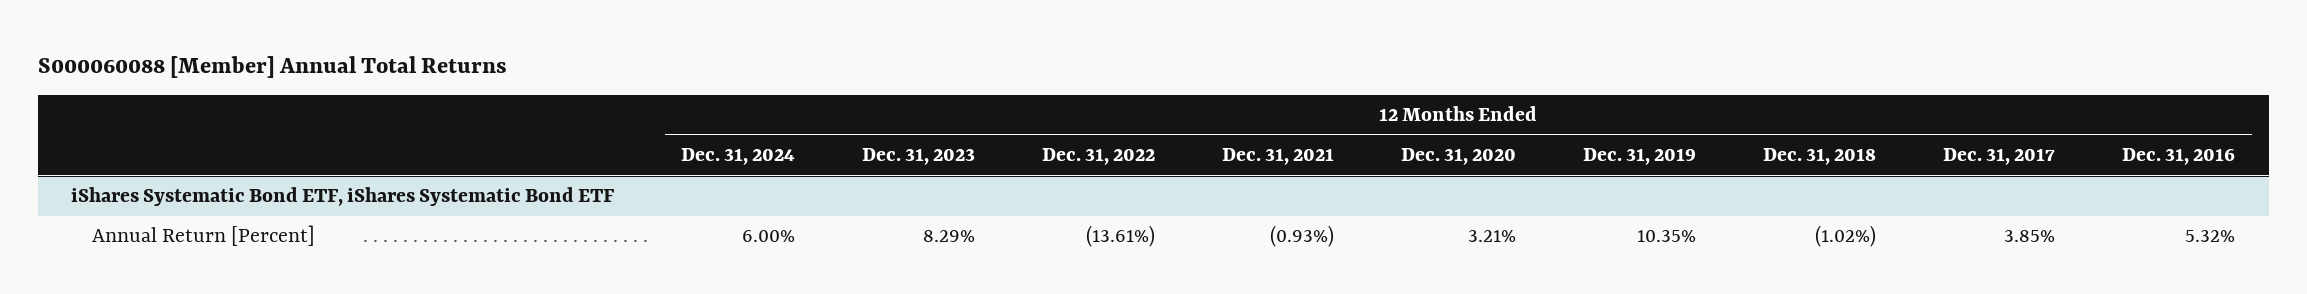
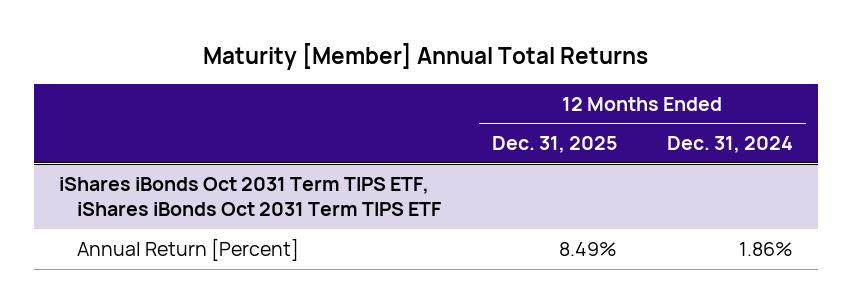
[37,55,507,78] S000060088 [Member] Annual Total Returns -> [203,43,649,71] Maturity [Member] Annual Total Returns
[862,148,976,166] Dec. 31, 2023 -> none
[1042,148,1156,166] Dec. 31, 2022 -> none
[1222,148,1335,166] Dec. 31, 2021 -> none
[1401,148,1517,166] Dec. 31, 2020 -> none
[1583,148,1697,166] Dec. 31, 2019 -> none
[1763,148,1877,166] Dec. 31, 2018 -> none
[1943,148,2056,166] Dec. 31, 2017 -> none
[2122,148,2236,166] Dec. 31, 2016 -> none
none -> [491,136,617,154] Dec. 31, 2025
[71,187,615,207] iShares Systematic Bond ETF, iShares Systematic Bond ETF -> none
none -> [58,176,442,217] iShares iBonds Oct 2031 Term TIPS ETF, iShares iBonds Oct 2031 Term TIPS ETF
[742,230,796,243] 6.00% -> [739,241,794,256] 1.86%

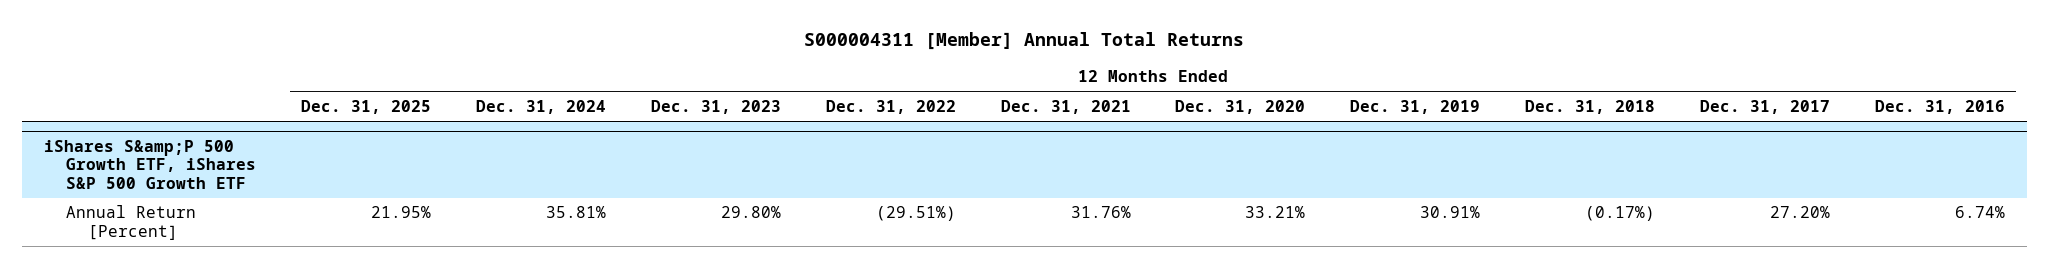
[203,43,649,71] Maturity [Member] Annual Total Returns -> [804,32,1245,51] S000004311 [Member] Annual Total Returns
none -> [650,100,781,115] Dec. 31, 2023
none -> [825,100,956,115] Dec. 31, 2022
none -> [1000,100,1131,115] Dec. 31, 2021
none -> [1175,100,1306,115] Dec. 31, 2020
none -> [1350,100,1481,115] Dec. 31, 2019
none -> [1525,100,1656,115] Dec. 31, 2018
none -> [1700,100,1831,115] Dec. 31, 2017
none -> [1874,100,2005,115] Dec. 31, 2016
[58,176,442,217] iShares iBonds Oct 2031 Term TIPS ETF, iShares iBonds Oct 2031 Term TIPS ETF -> none
none -> [44,139,257,189] iShares S&amp;P 500 Growth ETF, iShares S&P 500 Growth ETF
[558,241,617,256] 8.49% -> [371,206,432,219] 21.95%
[739,241,794,256] 1.86% -> [545,206,606,219] 35.81%

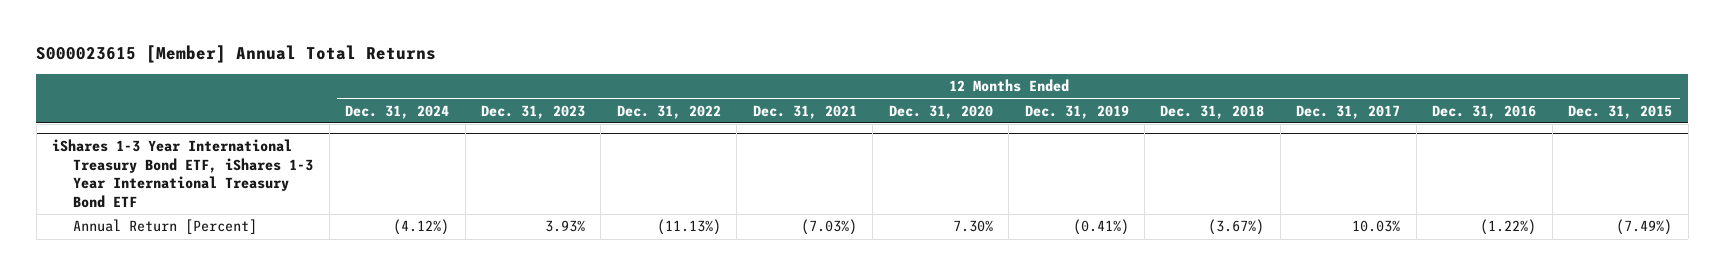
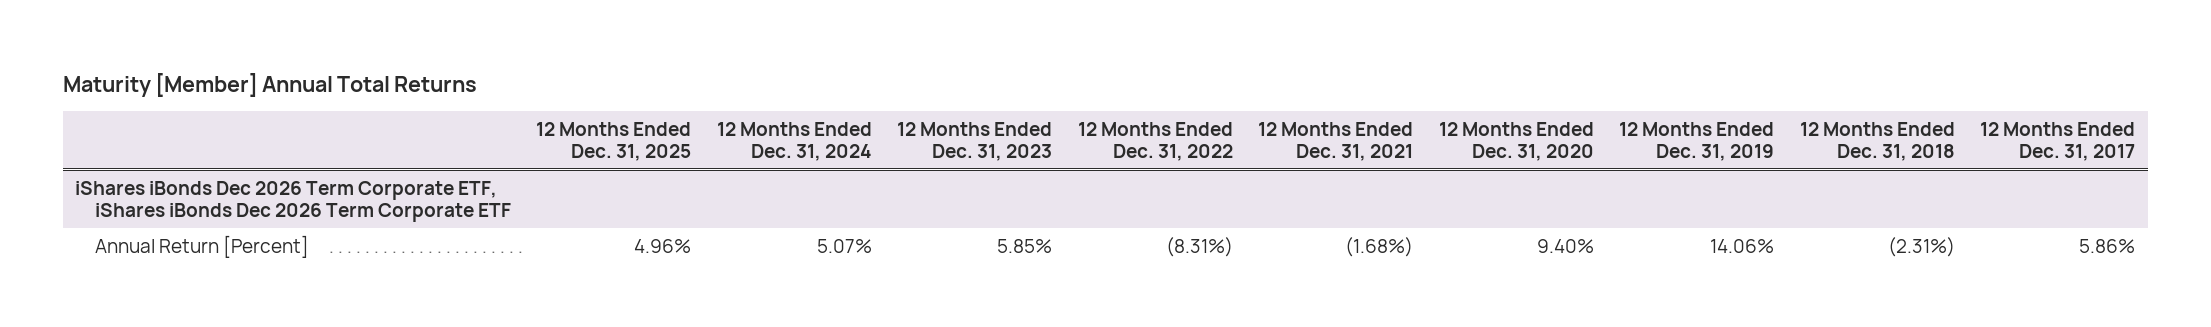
[36,45,437,64] S000023615 [Member] Annual Total Returns -> [62,72,477,97] Maturity [Member] Annual Total Returns
[1432,104,1537,119] Dec. 31, 2016 -> none
[1568,104,1673,119] Dec. 31, 2015 -> none
none -> [536,121,692,161] 12 Months Ended Dec. 31, 2025
[52,138,314,209] iShares 1-3 Year International Treasury Bond ETF, iShares 1-3 Year International Treasury Bond ETF -> none
none -> [75,180,511,222] iShares iBonds Dec 2026 Term Corporate ETF, iShares iBonds Dec 2026 Term Corporate ETF
[393,219,450,236] (4.12%) -> [816,238,872,253] 5.07%
[544,220,585,233] 3.93% -> [997,238,1053,253] 5.85%
[656,219,721,236] (11.13%) -> [1165,236,1233,257] (8.31%)
[800,219,857,236] (7.03%) -> [1345,236,1414,257] (1.68%)
[952,220,993,233] 7.30% -> [1536,238,1594,253] 9.40%
[1072,219,1129,236] (0.41%) -> [1710,238,1775,253] 14.06%
[1208,219,1265,236] (3.67%) -> [1887,236,1955,257] (2.31%)
[1352,220,1401,233] 10.03% -> [2079,238,2136,253] 5.86%

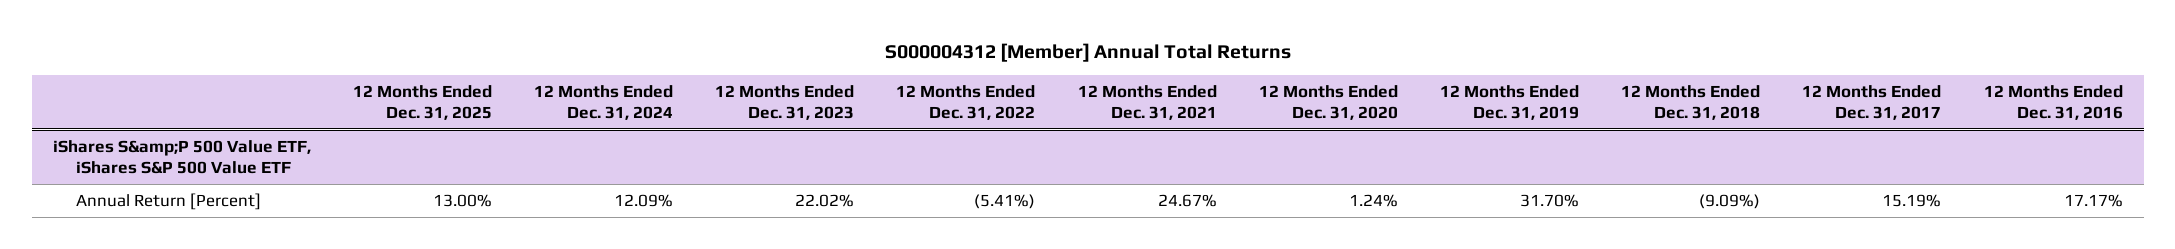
[62,72,477,97] Maturity [Member] Annual Total Returns -> [884,42,1291,62] S000004312 [Member] Annual Total Returns
none -> [1983,84,2123,120] 12 Months Ended Dec. 31, 2016
[75,180,511,222] iShares iBonds Dec 2026 Term Corporate ETF, iShares iBonds Dec 2026 Term Corporate ETF -> none
none -> [52,140,311,175] iShares S&amp;P 500 Value ETF, iShares S&P 500 Value ETF
[634,238,692,253] 4.96% -> [432,194,492,208] 13.00%
[816,238,872,253] 5.07% -> [614,194,674,208] 12.09%
[997,238,1053,253] 5.85% -> [795,194,855,208] 22.02%
[1165,236,1233,257] (8.31%) -> [974,194,1036,210] (5.41%)
[1345,236,1414,257] (1.68%) -> [1157,194,1217,208] 24.67%
[1536,238,1594,253] 9.40% -> [1348,194,1398,208] 1.24%
[1710,238,1775,253] 14.06% -> [1520,194,1580,208] 31.70%
[1887,236,1955,257] (2.31%) -> [1699,194,1761,210] (9.09%)
[2079,238,2136,253] 5.86% -> [1882,194,1942,208] 15.19%

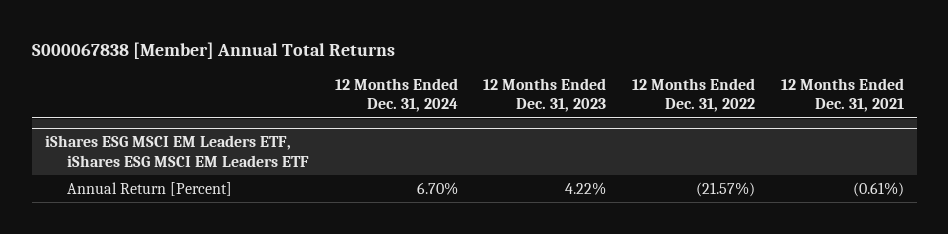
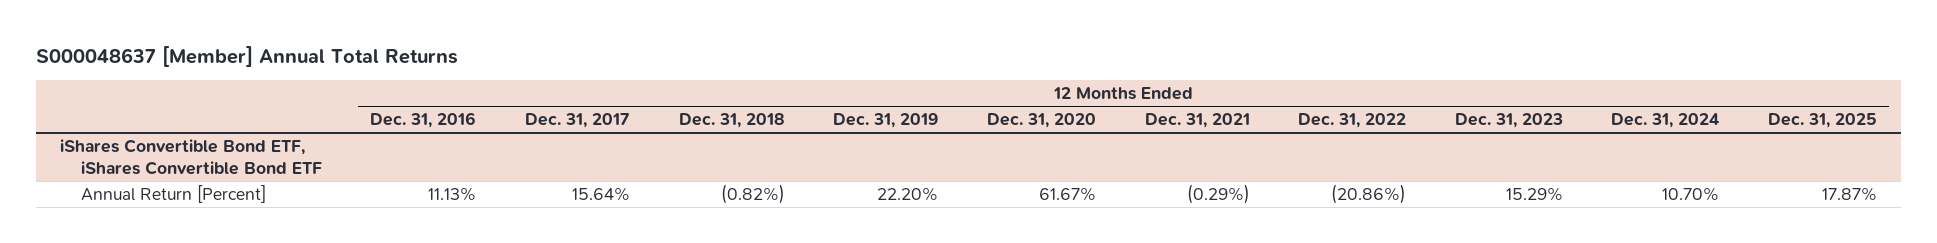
[31,41,395,59] S000067838 [Member] Annual Total Returns -> [35,45,458,67] S000048637 [Member] Annual Total Returns
none -> [370,112,477,129] Dec. 31, 2016
none -> [525,113,631,129] Dec. 31, 2017
none -> [678,113,785,129] Dec. 31, 2018
none -> [833,113,939,129] Dec. 31, 2019
none -> [986,113,1096,129] Dec. 31, 2020
none -> [1768,113,1878,129] Dec. 31, 2025
[44,135,309,167] iShares ESG MSCI EM Leaders ETF, iShares ESG MSCI EM Leaders ETF -> none
none -> [59,138,322,175] iShares Convertible Bond ETF, iShares Convertible Bond ETF
[416,181,458,195] 6.70% -> [1662,186,1720,201] 10.70%
[565,181,607,195] 4.22% -> [1505,186,1563,201] 15.29%
[695,181,755,197] (21.57%) -> [1331,183,1407,204] (20.86%)
[852,181,904,197] (0.61%) -> [1186,183,1250,204] (0.29%)

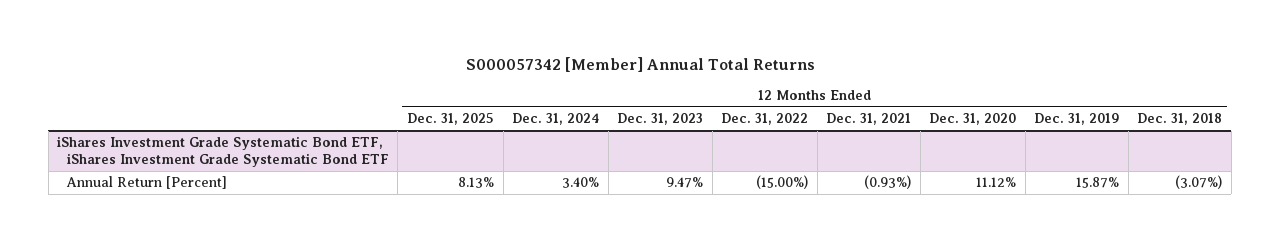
[35,45,458,67] S000048637 [Member] Annual Total Returns -> [465,56,815,72] S000057342 [Member] Annual Total Returns
[370,112,477,129] Dec. 31, 2016 -> none
[525,113,631,129] Dec. 31, 2017 -> none
[59,138,322,175] iShares Convertible Bond ETF, iShares Convertible Bond ETF -> none
none -> [57,136,389,168] iShares Investment Grade Systematic Bond ETF, iShares Investment Grade Systematic Bond ETF
[720,183,785,204] (0.82%) -> [1175,175,1223,190] (3.07%)
[877,186,939,201] 22.20% -> [1076,177,1120,189] 15.87%
[1038,186,1096,201] 61.67% -> [976,177,1017,188] 11.12%
[1186,183,1250,204] (0.29%) -> [864,175,912,190] (0.93%)
[1331,183,1407,204] (20.86%) -> [756,175,809,190] (15.00%)
[1505,186,1563,201] 15.29% -> [666,177,704,189] 9.47%
[1662,186,1720,201] 10.70% -> [562,177,600,189] 3.40%
[1822,186,1878,201] 17.87% -> [457,177,494,189] 8.13%

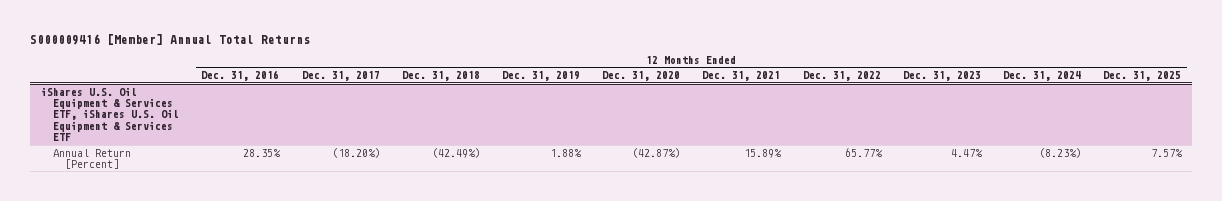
[465,56,815,72] S000057342 [Member] Annual Total Returns -> [30,33,311,45] S000009416 [Member] Annual Total Returns
none -> [201,70,280,82] Dec. 31, 2016
none -> [301,71,380,82] Dec. 31, 2017
[57,136,389,168] iShares Investment Grade Systematic Bond ETF, iShares Investment Grade Systematic Bond ETF -> none
none -> [41,86,180,142] iShares U.S. Oil Equipment & Services ETF, iShares U.S. Oil Equipment & Services ETF
[457,177,494,189] 8.13% -> [1151,148,1184,157] 7.57%
[562,177,600,189] 3.40% -> [1038,147,1081,158] (8.23%)
[666,177,704,189] 9.47% -> [950,148,983,157] 4.47%
[756,175,809,190] (15.00%) -> [844,147,883,157] 65.77%
[864,175,912,190] (0.93%) -> [744,148,783,158] 15.89%
[976,177,1017,188] 11.12% -> [632,147,681,158] (42.87%)
[1076,177,1120,189] 15.87% -> [549,148,582,157] 1.88%
[1175,175,1223,190] (3.07%) -> [431,147,480,158] (42.49%)

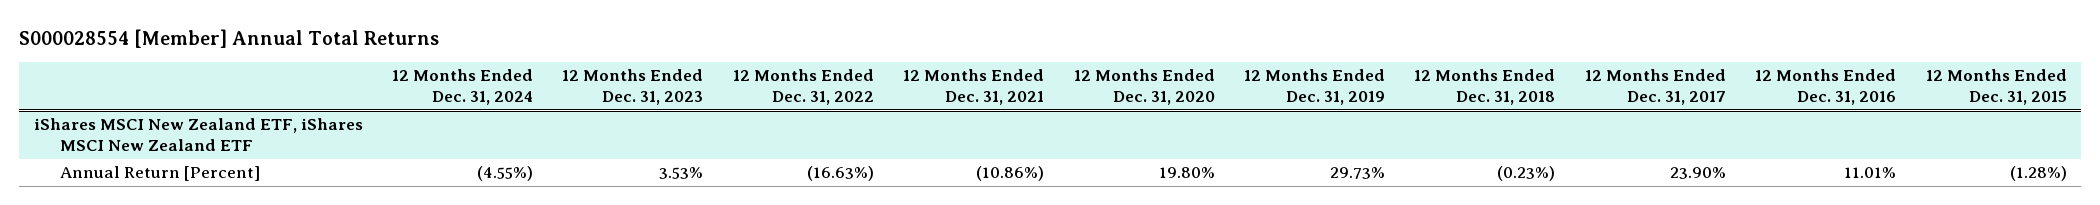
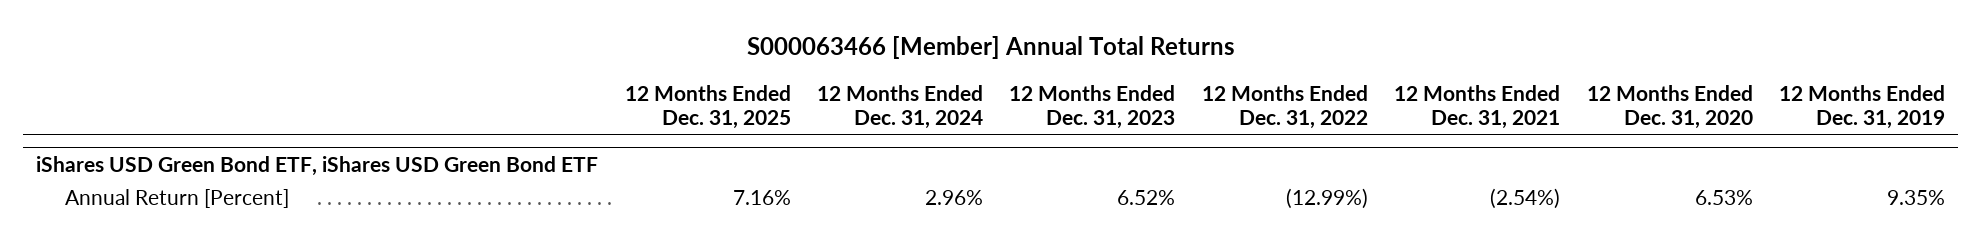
[18,28,439,48] S000028554 [Member] Annual Total Returns -> [746,36,1235,60] S000063466 [Member] Annual Total Returns
[1414,68,1556,106] 12 Months Ended Dec. 31, 2018 -> none
[1584,68,1726,106] 12 Months Ended Dec. 31, 2017 -> none
[1755,68,1897,106] 12 Months Ended Dec. 31, 2016 -> none
[1925,68,2067,106] 12 Months Ended Dec. 31, 2015 -> none
none -> [624,84,791,130] 12 Months Ended Dec. 31, 2025
[33,118,363,152] iShares MSCI New Zealand ETF, iShares MSCI New Zealand ETF -> none
none -> [36,155,599,176] iShares USD Green Bond ETF, iShares USD Green Bond ETF
[477,166,534,182] (4.55%) -> [925,190,984,206] 2.96%
[659,167,704,180] 3.53% -> [1117,190,1176,206] 6.52%
[806,166,874,182] (16.63%) -> [1285,188,1368,210] (12.99%)
[976,166,1045,182] (10.86%) -> [1490,188,1561,210] (2.54%)
[1158,167,1215,179] 19.80% -> [1694,190,1753,206] 6.53%
[1330,167,1386,180] 29.73% -> [1886,190,1945,206] 9.35%

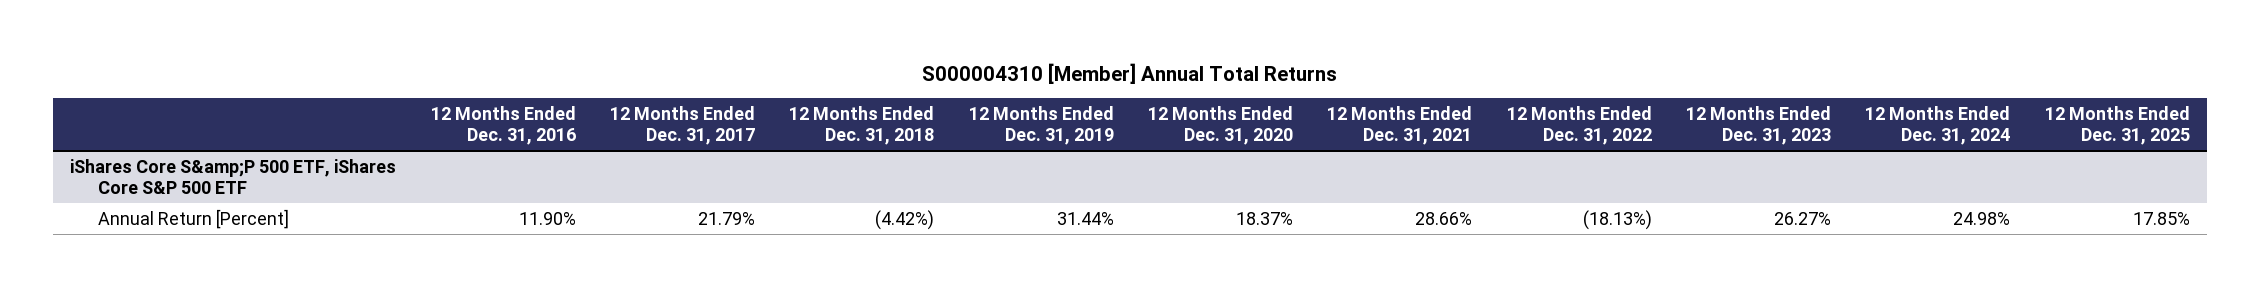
[746,36,1235,60] S000063466 [Member] Annual Total Returns -> [921,62,1337,84] S000004310 [Member] Annual Total Returns
none -> [430,106,576,146] 12 Months Ended Dec. 31, 2016
none -> [609,106,755,146] 12 Months Ended Dec. 31, 2017
none -> [789,106,935,146] 12 Months Ended Dec. 31, 2018
[36,155,599,176] iShares USD Green Bond ETF, iShares USD Green Bond ETF -> none
none -> [70,158,397,194] iShares Core S&amp;P 500 ETF, iShares Core S&P 500 ETF
[732,190,791,206] 7.16% -> [2132,211,2190,225] 17.85%
[925,190,984,206] 2.96% -> [1953,211,2011,225] 24.98%
[1117,190,1176,206] 6.52% -> [1774,211,1832,225] 26.27%
[1285,188,1368,210] (12.99%) -> [1582,209,1652,230] (18.13%)
[1490,188,1561,210] (2.54%) -> [1415,211,1473,225] 28.66%
[1694,190,1753,206] 6.53% -> [1235,211,1293,225] 18.37%
[1886,190,1945,206] 9.35% -> [1056,211,1114,225] 31.44%

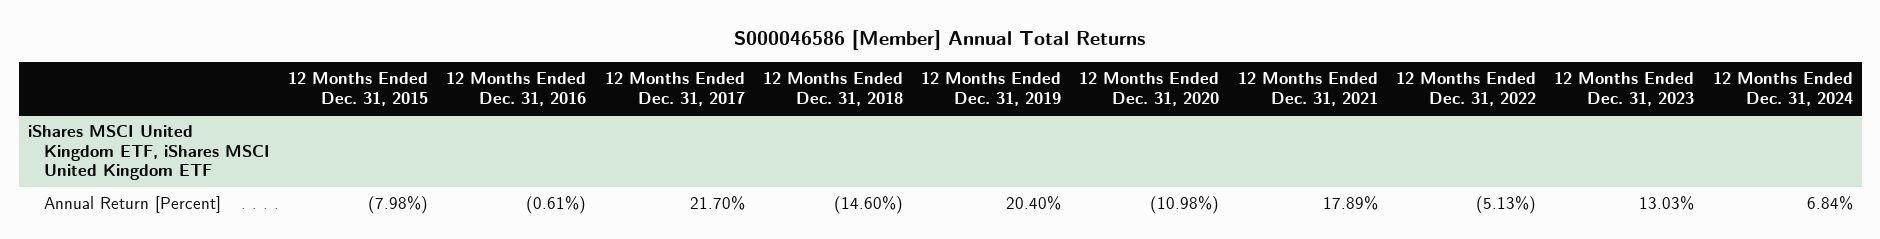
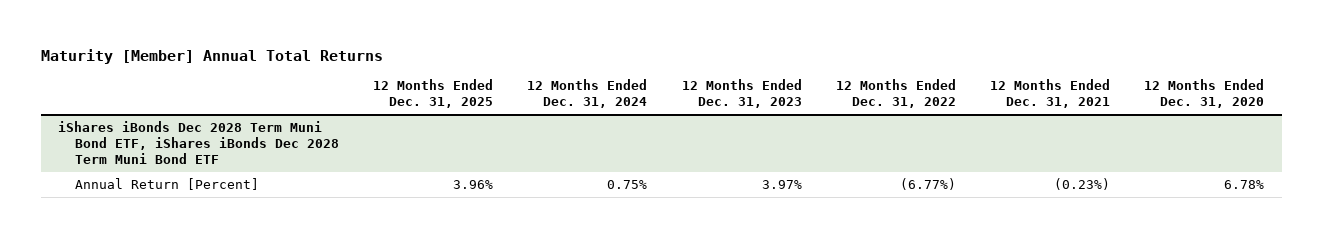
[734,29,1146,50] S000046586 [Member] Annual Total Returns -> [41,48,384,64] Maturity [Member] Annual Total Returns
[288,72,429,106] 12 Months Ended Dec. 31, 2015 -> none
[446,72,587,106] 12 Months Ended Dec. 31, 2016 -> none
[604,72,745,106] 12 Months Ended Dec. 31, 2017 -> none
[762,72,903,106] 12 Months Ended Dec. 31, 2018 -> none
[921,72,1062,106] 12 Months Ended Dec. 31, 2019 -> none
none -> [373,79,494,109] 12 Months Ended Dec. 31, 2025
[27,125,270,181] iShares MSCI United Kingdom ETF, iShares MSCI United Kingdom ETF -> none
none -> [58,121,340,165] iShares iBonds Dec 2028 Term Muni Bond ETF, iShares iBonds Dec 2028 Term Muni Bond ETF
[1150,196,1220,215] (10.98%) -> [1224,180,1265,190] 6.78%
[1322,196,1378,211] 17.89% -> [1054,178,1111,191] (0.23%)
[1476,196,1537,215] (5.13%) -> [899,178,956,191] (6.77%)
[1639,196,1695,211] 13.03% -> [761,180,802,190] 3.97%
[1806,196,1853,211] 6.84% -> [607,180,648,190] 0.75%

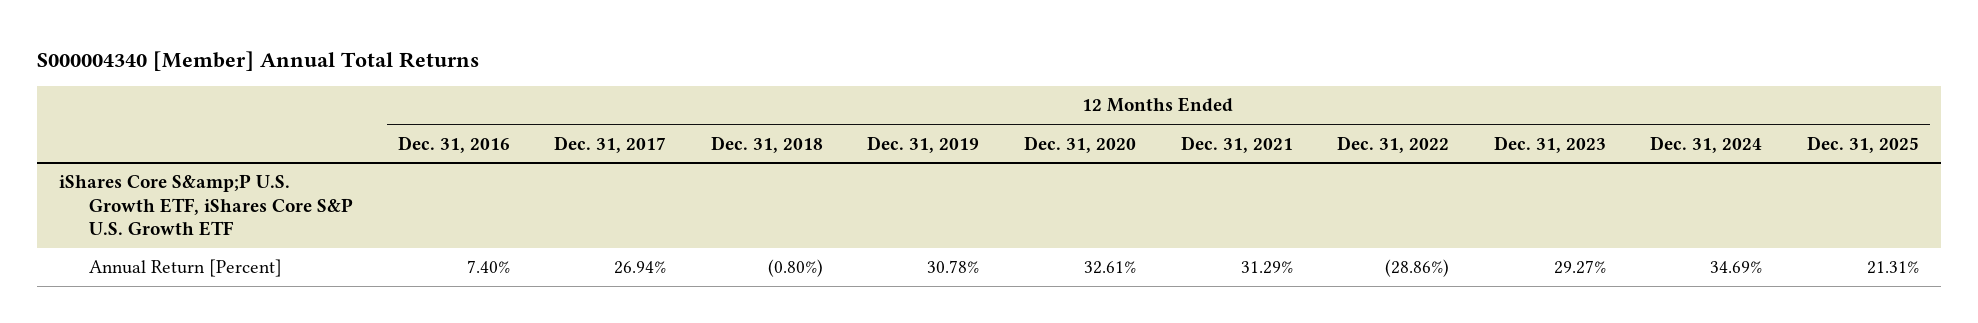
[41,48,384,64] Maturity [Member] Annual Total Returns -> [37,50,480,71] S000004340 [Member] Annual Total Returns
none -> [397,135,510,153] Dec. 31, 2016
none -> [554,135,667,153] Dec. 31, 2017
none -> [710,135,823,153] Dec. 31, 2018
none -> [867,135,980,153] Dec. 31, 2019
[58,121,340,165] iShares iBonds Dec 2028 Term Muni Bond ETF, iShares iBonds Dec 2028 Term Muni Bond ETF -> none
none -> [59,174,354,237] iShares Core S&amp;P U.S. Growth ETF, iShares Core S&P U.S. Growth ETF
[453,180,494,190] 3.96% -> [1866,261,1919,275] 21.31%
[607,180,648,190] 0.75% -> [1710,261,1763,274] 34.69%
[761,180,802,190] 3.97% -> [1553,260,1606,275] 29.27%
[899,178,956,191] (6.77%) -> [1385,259,1450,278] (28.86%)
[1054,178,1111,191] (0.23%) -> [1240,261,1293,275] 31.29%
[1224,180,1265,190] 6.78% -> [1083,261,1136,275] 32.61%

